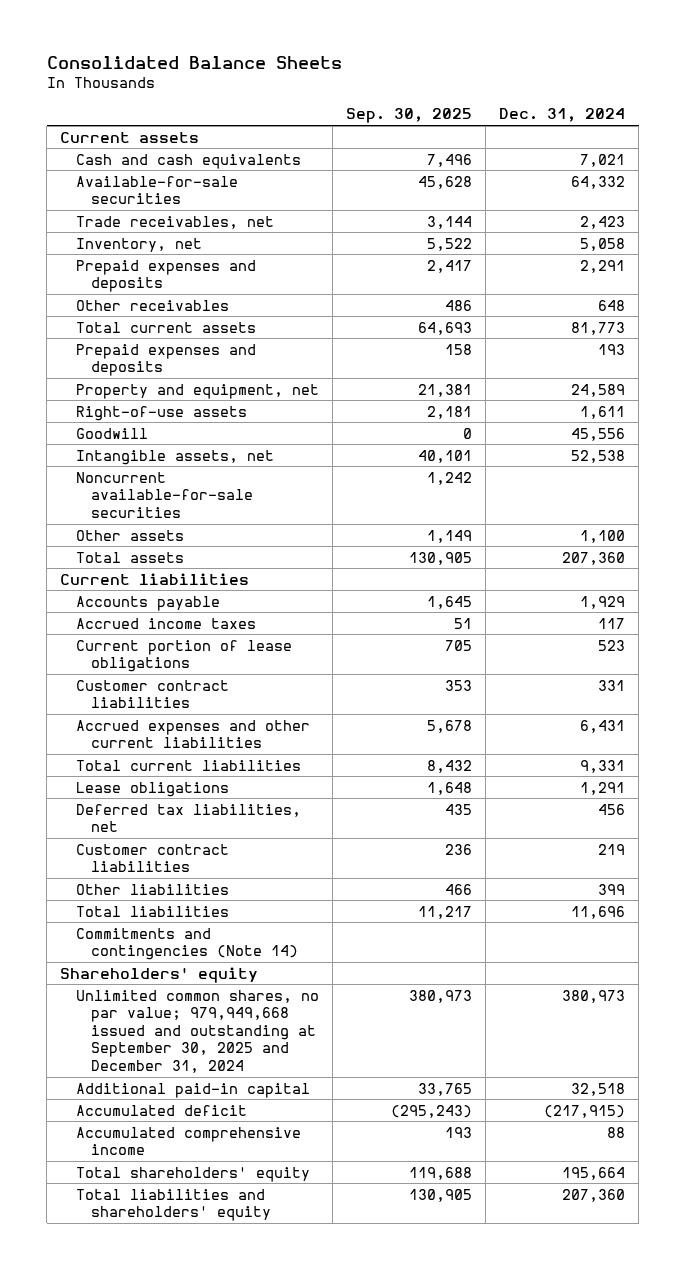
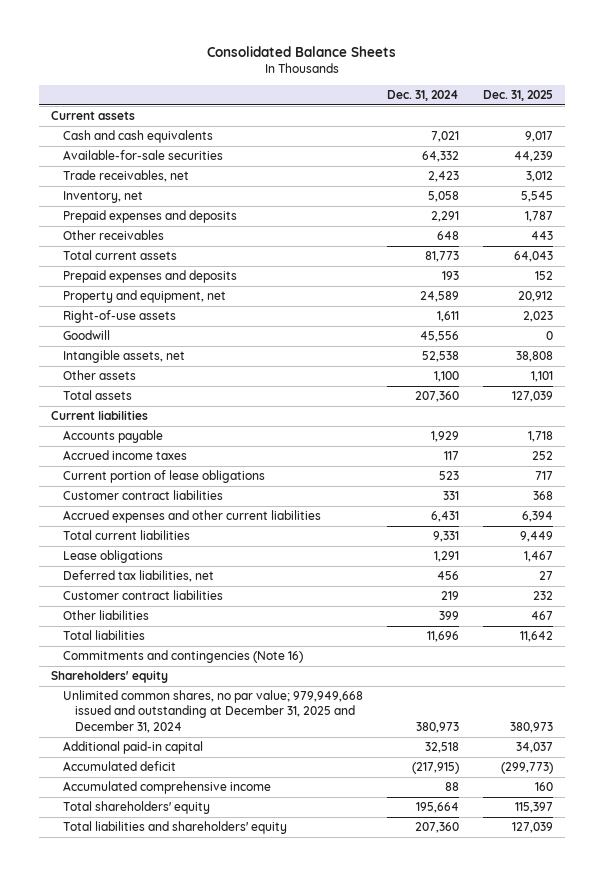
[345,108,472,124] Sep. 30, 2025 -> none
none -> [482,90,553,102] Dec. 31, 2025
[75,471,254,518] Noncurrent available-for-sale securities -> none
[75,927,299,961] Commitments and contingencies (Note 14) -> [62,650,303,664] Commitments and contingencies (Note 16)
[75,989,319,1074] Unlimited common shares, no par value; 979,949,668 issued and outstanding at September 30, 2025 and December 31, 2024 -> [62,690,363,733] Unlimited common shares, no par value; 979,949,668 issued and outstanding at December 31, 2025 and December 31, 2024

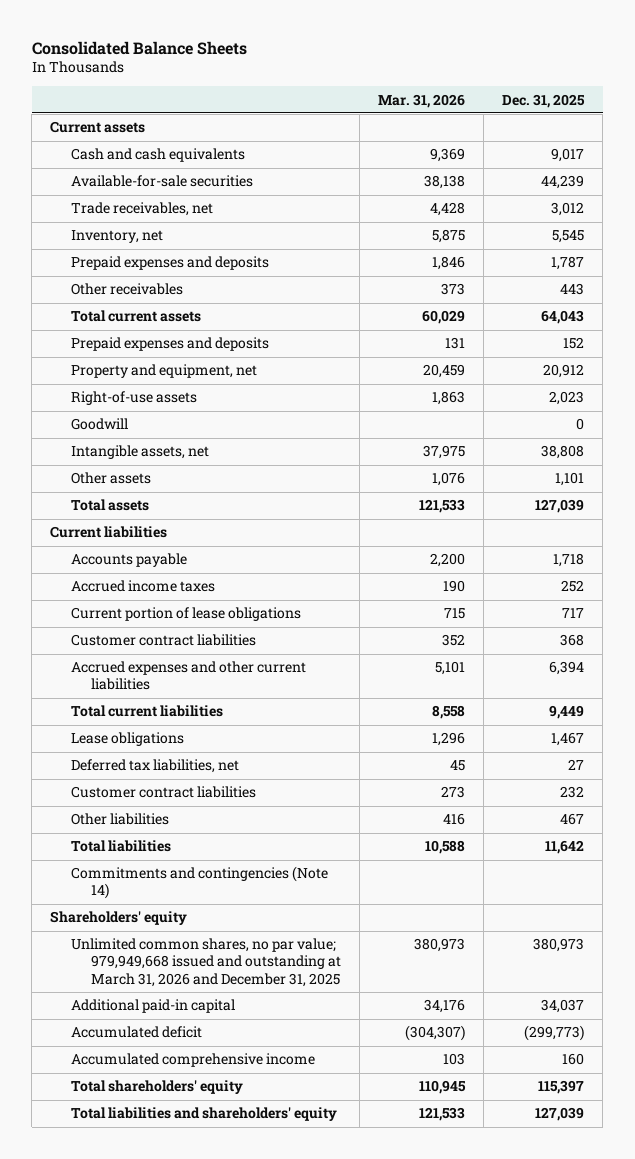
[386,90,459,102] Dec. 31, 2024 -> none
none -> [378,93,466,108] Mar. 31, 2026
[62,650,303,664] Commitments and contingencies (Note 16) -> [70,866,328,900] Commitments and contingencies (Note 14)
[62,690,363,733] Unlimited common shares, no par value; 979,949,668 issued and outstanding at December 31, 2025 and December 31, 2024 -> [70,938,341,987] Unlimited common shares, no par value; 979,949,668 issued and outstanding at March 31, 2026 and December 31, 2025

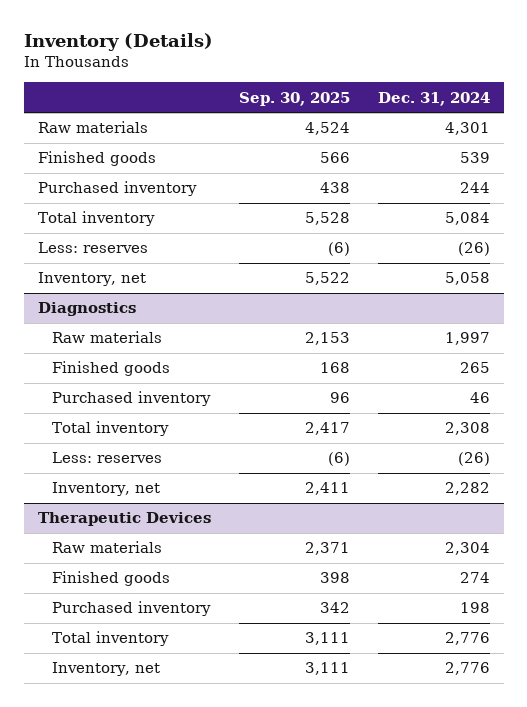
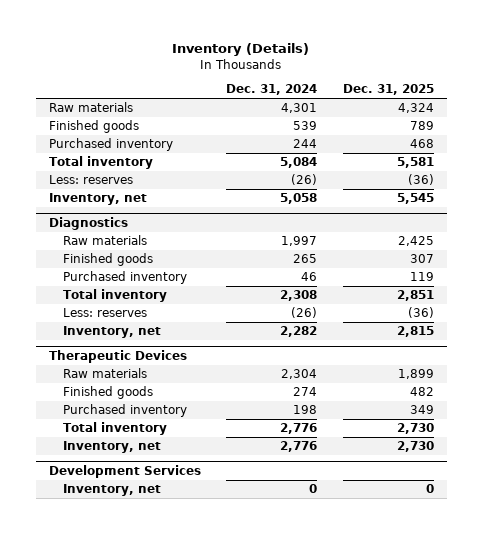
[238,91,350,106] Sep. 30, 2025 -> none
none -> [343,84,435,96] Dec. 31, 2025
none -> [48,465,201,479] Development Services
none -> [63,484,162,497] Inventory, net

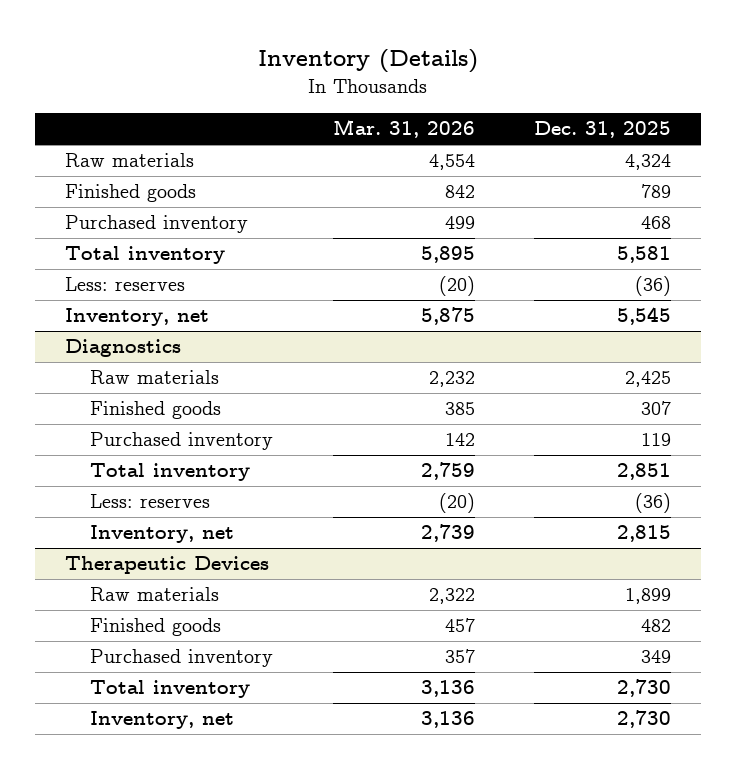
[226,84,318,96] Dec. 31, 2024 -> none
none -> [332,119,475,139] Mar. 31, 2026
[48,465,201,479] Development Services -> none
[63,484,162,497] Inventory, net -> none

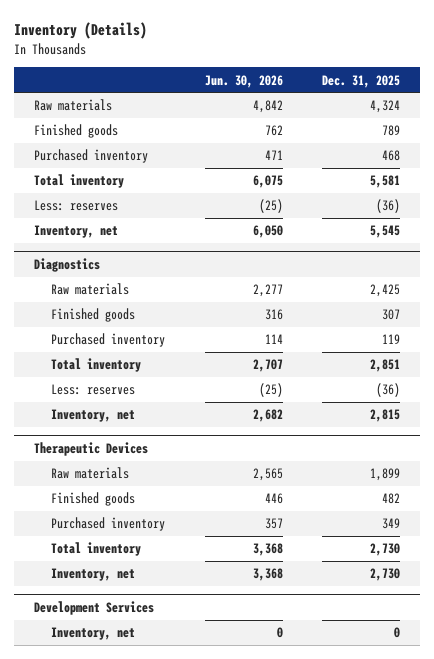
[332,119,475,139] Mar. 31, 2026 -> none
none -> [204,74,283,88] Jun. 30, 2026
none -> [33,600,154,615] Development Services
none -> [51,627,136,641] Inventory, net

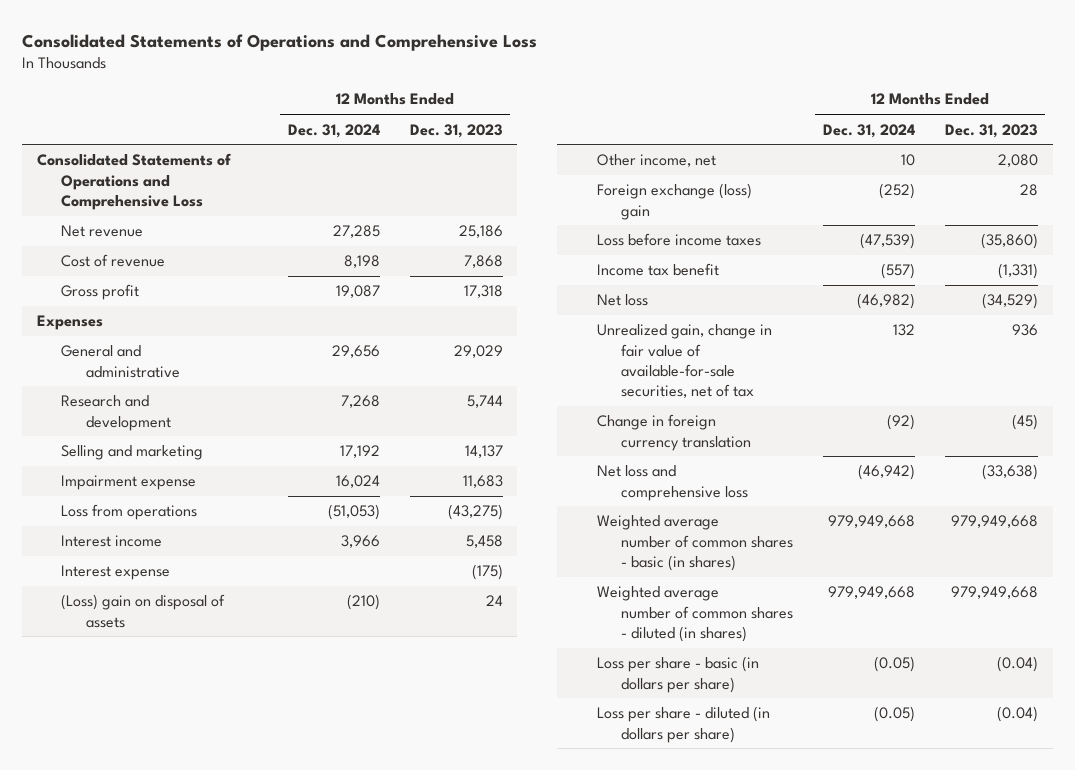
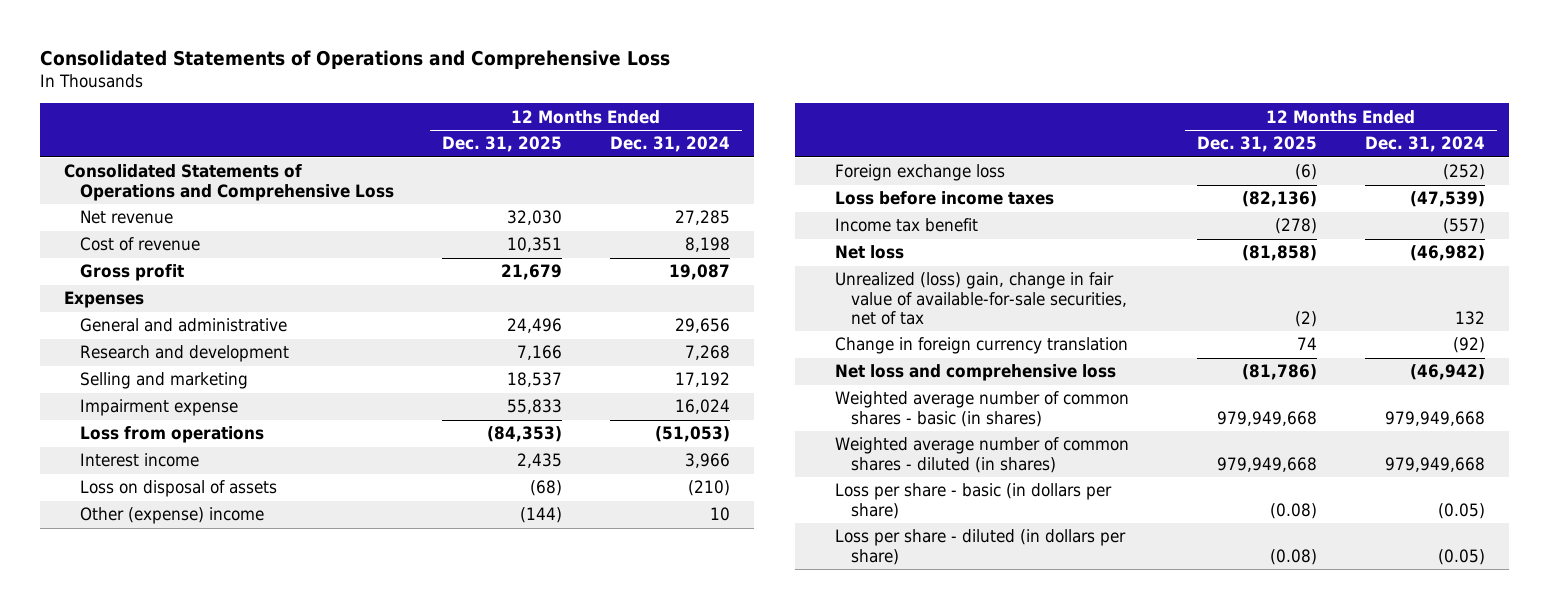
[409,123,503,138] Dec. 31, 2023 -> none
none -> [441,136,562,153] Dec. 31, 2025
[61,565,171,581] Interest expense -> none
[61,594,226,628] (Loss) gain on disposal of assets -> [79,480,277,498] Loss on disposal of assets
[596,154,716,168] Other income, net -> [79,507,264,525] Other (expense) income
[596,183,752,220] Foreign exchange (loss) gain -> [834,164,1005,182] Foreign exchange loss
[596,324,772,399] Unrealized gain, change in fair value of available-for-sale securities, net of tax -> [834,272,1127,325] Unrealized (loss) gain, change in fair value of available-for-sale securities, net of tax

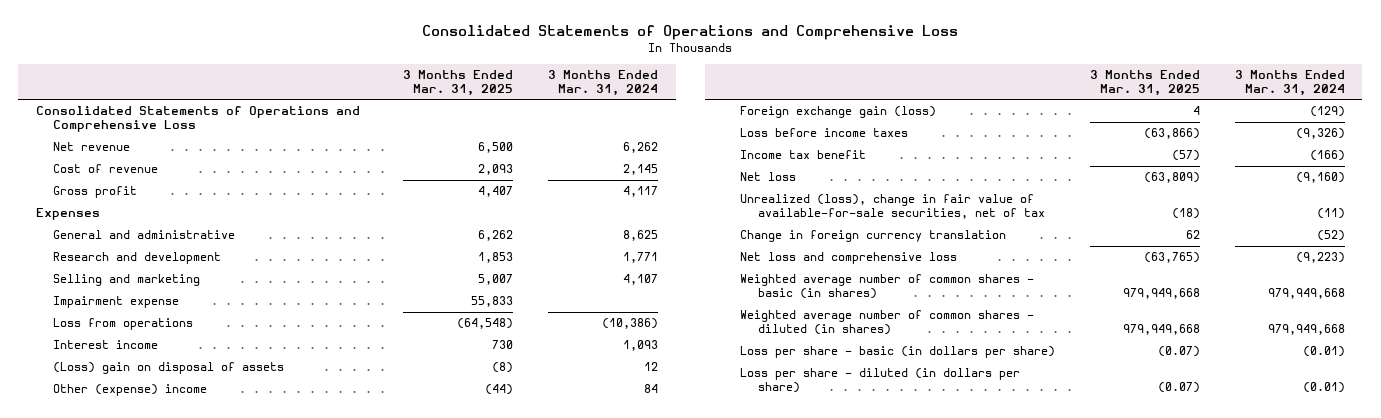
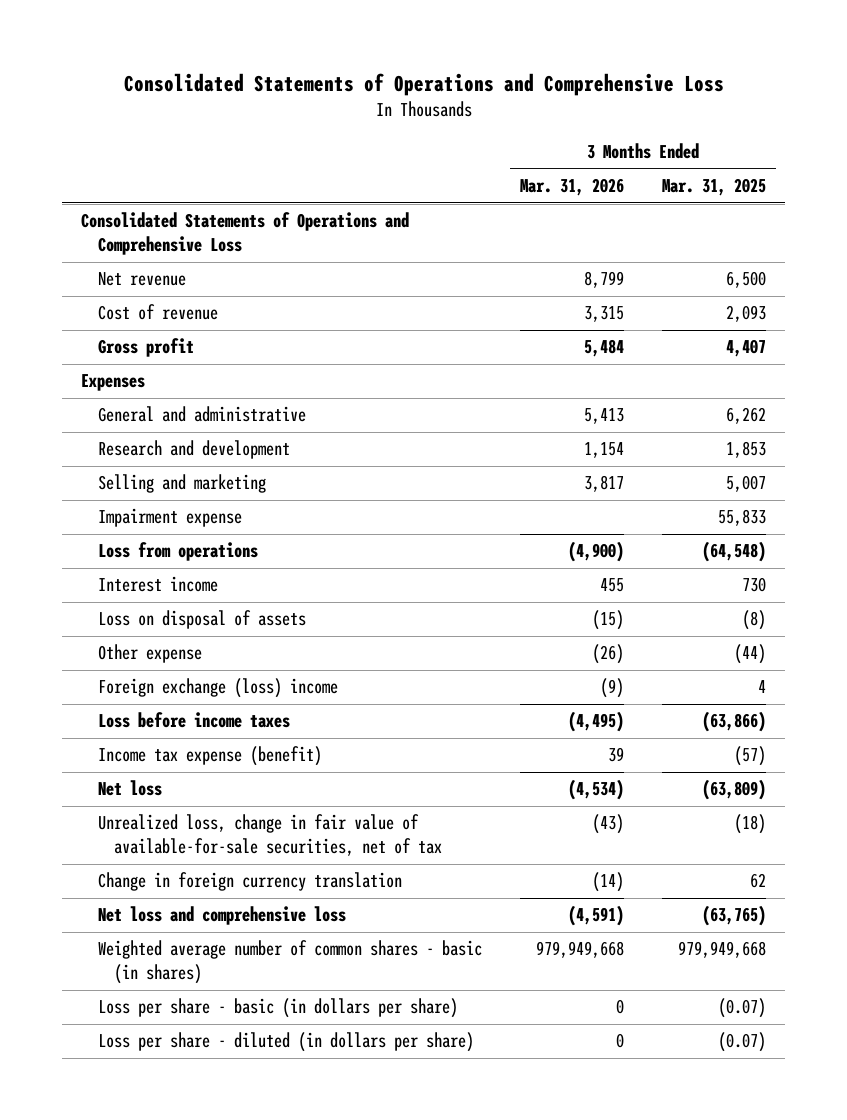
[548,70,659,96] 3 Months Ended Mar. 31, 2024 -> none
none -> [519,178,624,197] Mar. 31, 2026
[53,362,285,375] (Loss) gain on disposal of assets -> [97,610,306,630] Loss on disposal of assets
[53,384,208,397] Other (expense) income -> [97,644,202,664] Other expense
[740,106,937,119] Foreign exchange gain (loss) -> [97,678,338,699] Foreign exchange (loss) income
[740,150,867,160] Income tax benefit -> [97,746,322,767] Income tax expense (benefit)
[740,194,1045,220] Unrealized (loss), change in fair value of available-for-sale securities, net of tax -> [97,814,443,857] Unrealized loss, change in fair value of available-for-sale securities, net of tax
[740,310,1035,336] Weighted average number of common shares - diluted (in shares) -> none

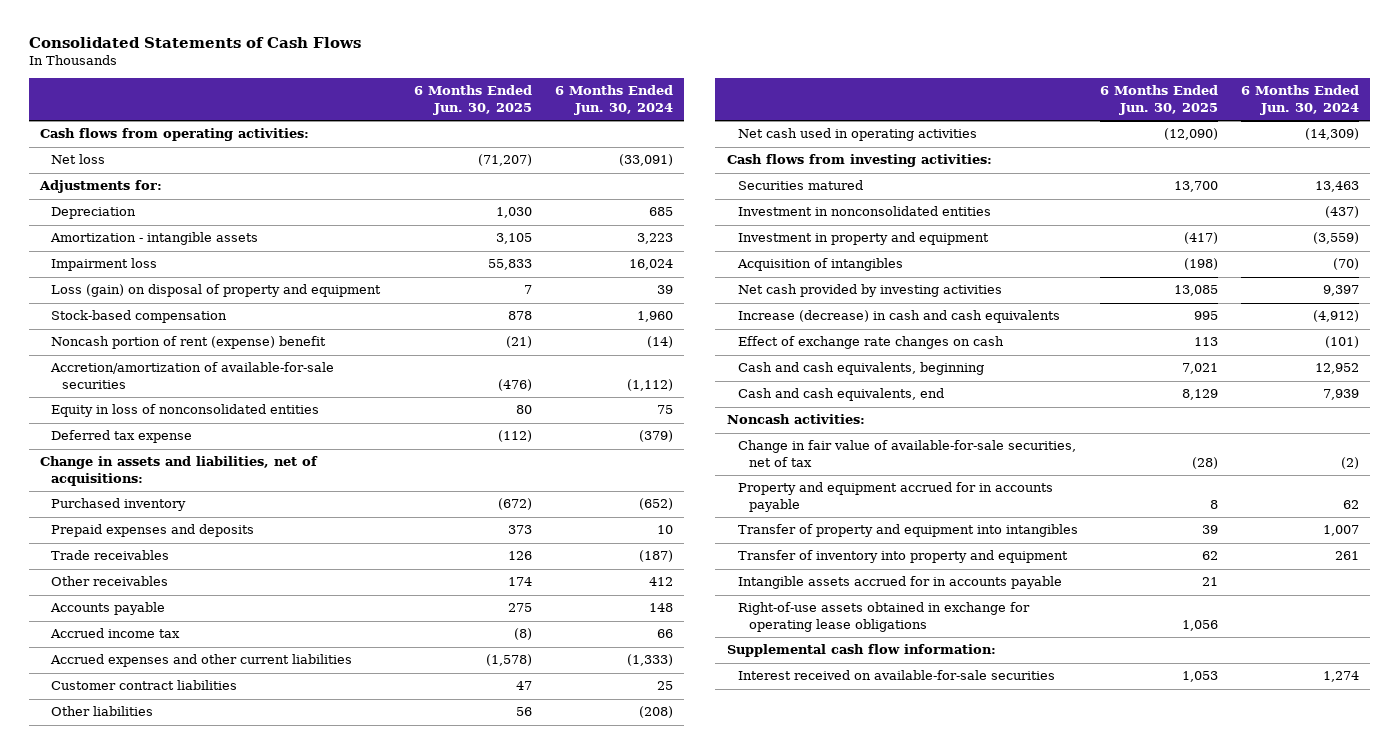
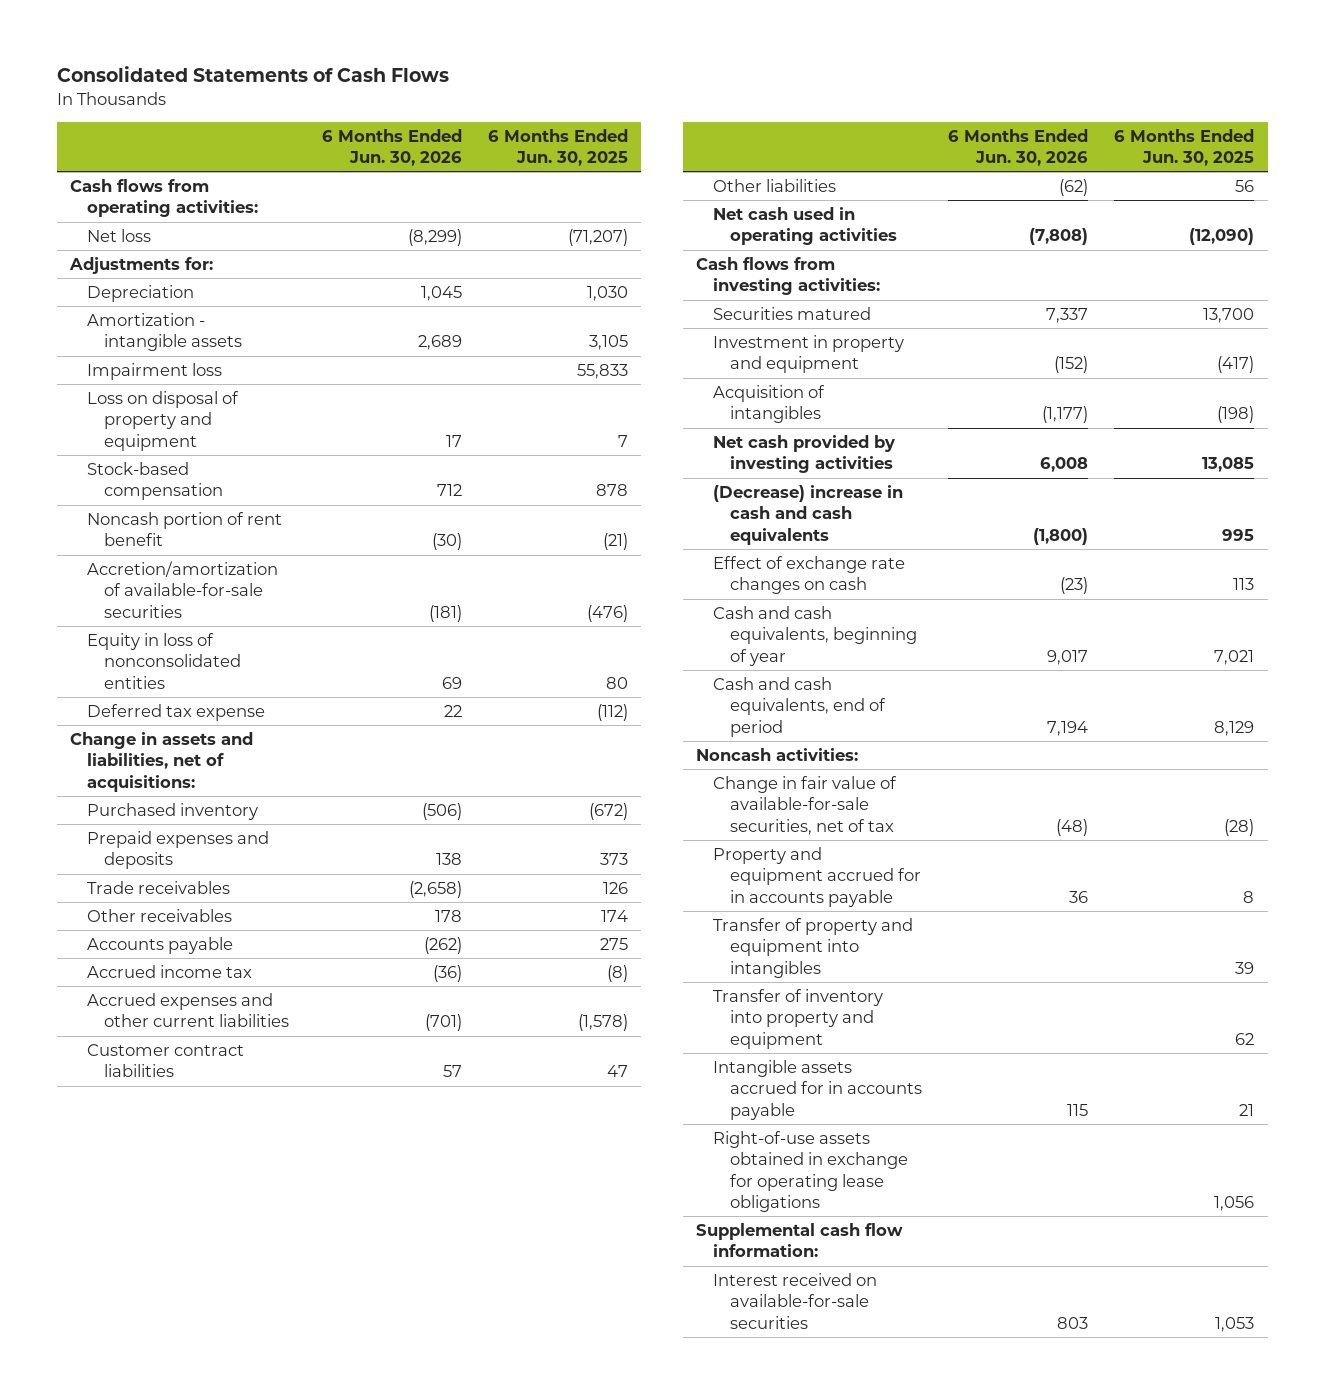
[554,85,673,115] 6 Months Ended Jun. 30, 2024 -> none
none -> [321,128,462,166] 6 Months Ended Jun. 30, 2026
[51,284,382,298] Loss (gain) on disposal of property and equipment -> [86,390,239,451] Loss on disposal of property and equipment
[51,336,327,350] Noncash portion of rent (expense) benefit -> [86,511,282,547] Noncash portion of rent benefit
[737,206,991,217] Investment in nonconsolidated entities -> none
[737,310,1060,324] Increase (decrease) in cash and cash equivalents -> [712,484,903,545] (Decrease) increase in cash and cash equivalents
[737,362,984,376] Cash and cash equivalents, beginning -> [712,605,917,666] Cash and cash equivalents, beginning of year
[737,388,944,402] Cash and cash equivalents, end -> [712,676,886,737] Cash and cash equivalents, end of period

